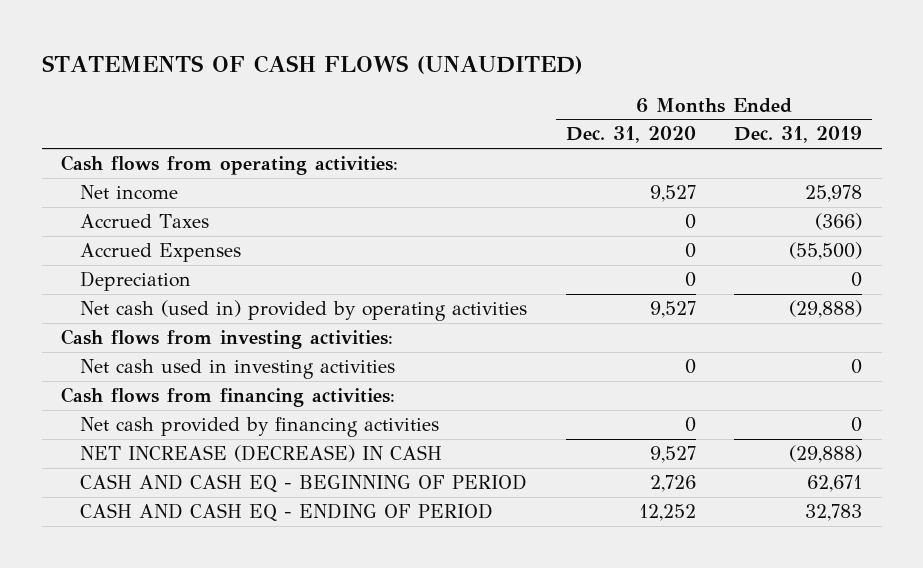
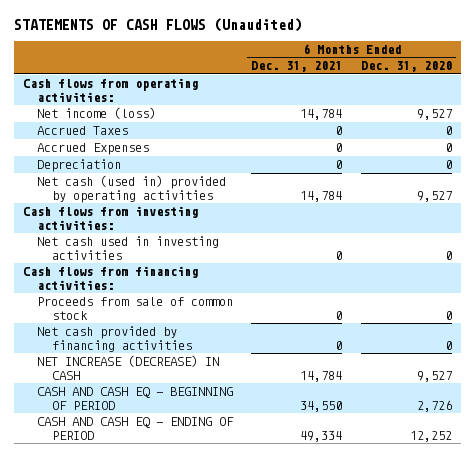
[41,54,583,74] STATEMENTS OF CASH FLOWS (UNAUDITED) -> [13,18,302,33] STATEMENTS OF CASH FLOWS (Unaudited)
[734,126,863,144] Dec. 31, 2019 -> none
none -> [251,61,343,73] Dec. 31, 2021
[80,184,179,200] Net income -> [37,107,157,120] Net income (loss)
none -> [37,297,234,320] Proceeds from sale of common stock

